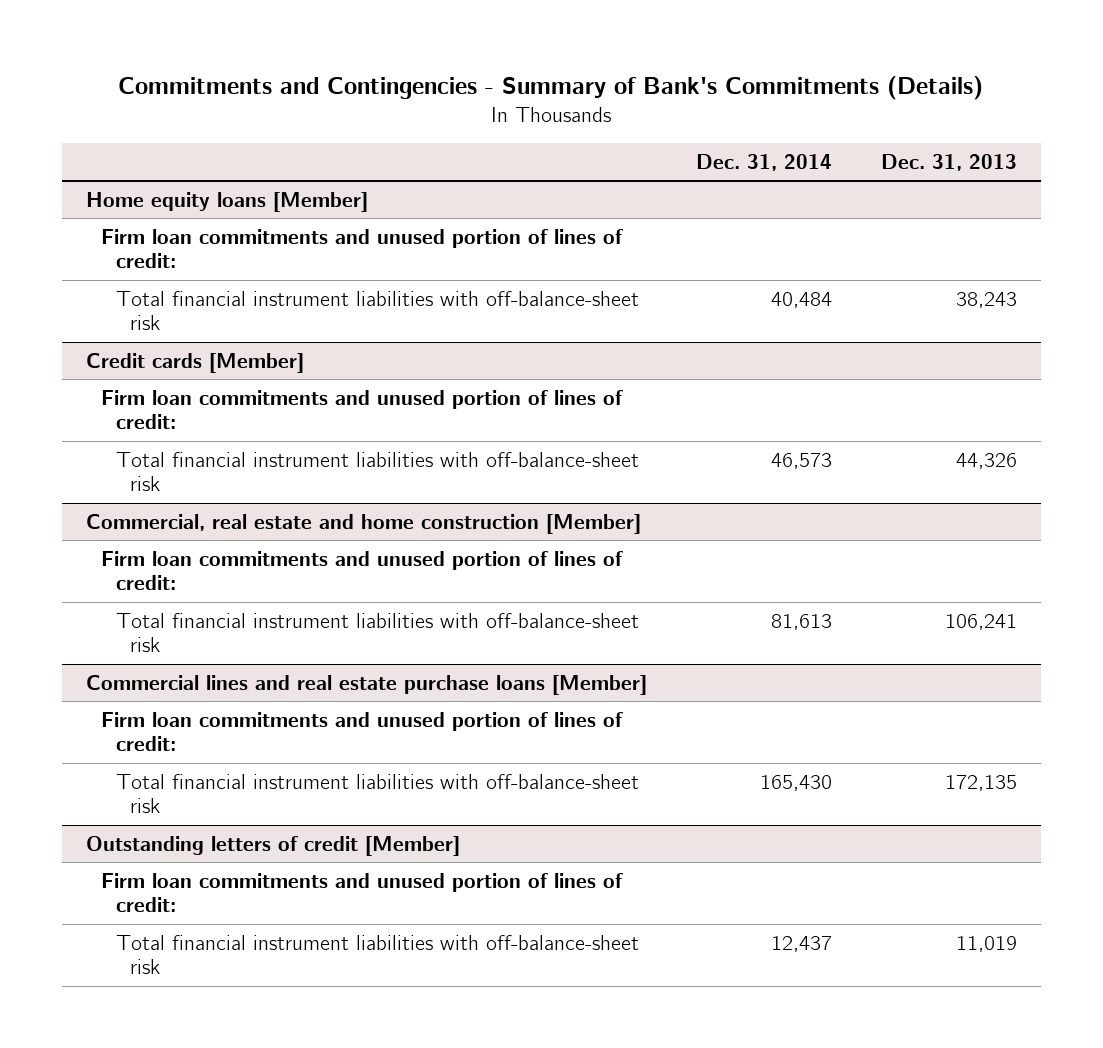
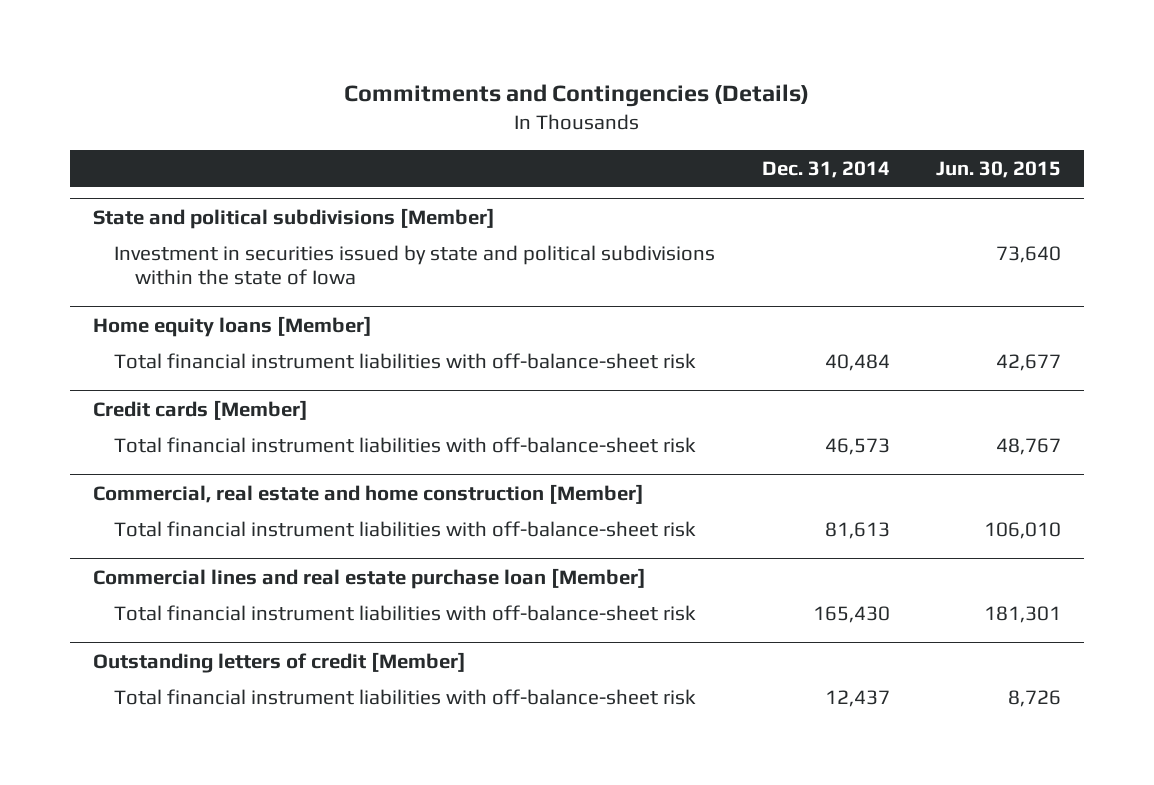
[118,76,984,101] Commitments and Contingencies - Summary of Bank's Commitments (Details) -> [344,84,810,108] Commitments and Contingencies (Details)
[880,153,1017,171] Dec. 31, 2013 -> none
none -> [936,160,1062,178] Jun. 30, 2015
none -> [92,207,495,229] State and political subdivisions [Member]
none -> [114,244,716,285] Investment in securities issued by state and political subdivisions within the state of Iowa
[101,228,624,269] Firm loan commitments and unused portion of lines of credit: -> none
[101,389,624,430] Firm loan commitments and unused portion of lines of credit: -> none
[101,550,624,591] Firm loan commitments and unused portion of lines of credit: -> none
[101,711,624,752] Firm loan commitments and unused portion of lines of credit: -> none
[86,674,648,695] Commercial lines and real estate purchase loans [Member] -> [92,567,646,589] Commercial lines and real estate purchase loan [Member]
[101,872,624,913] Firm loan commitments and unused portion of lines of credit: -> none

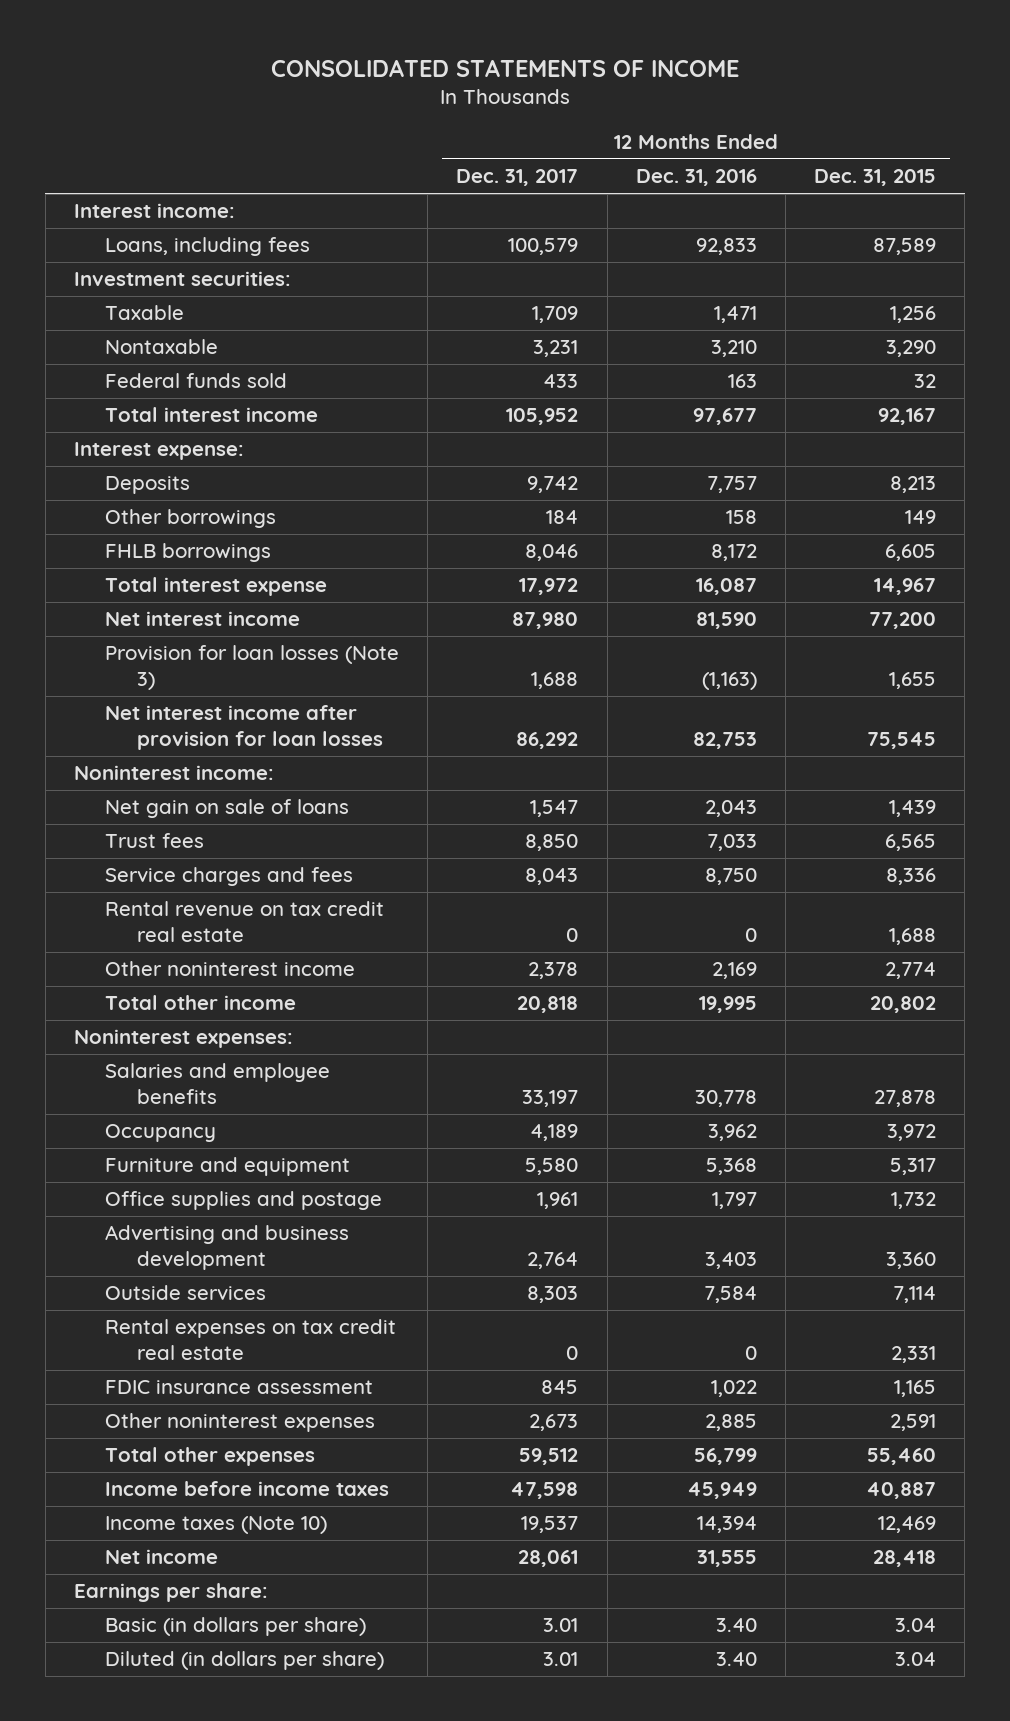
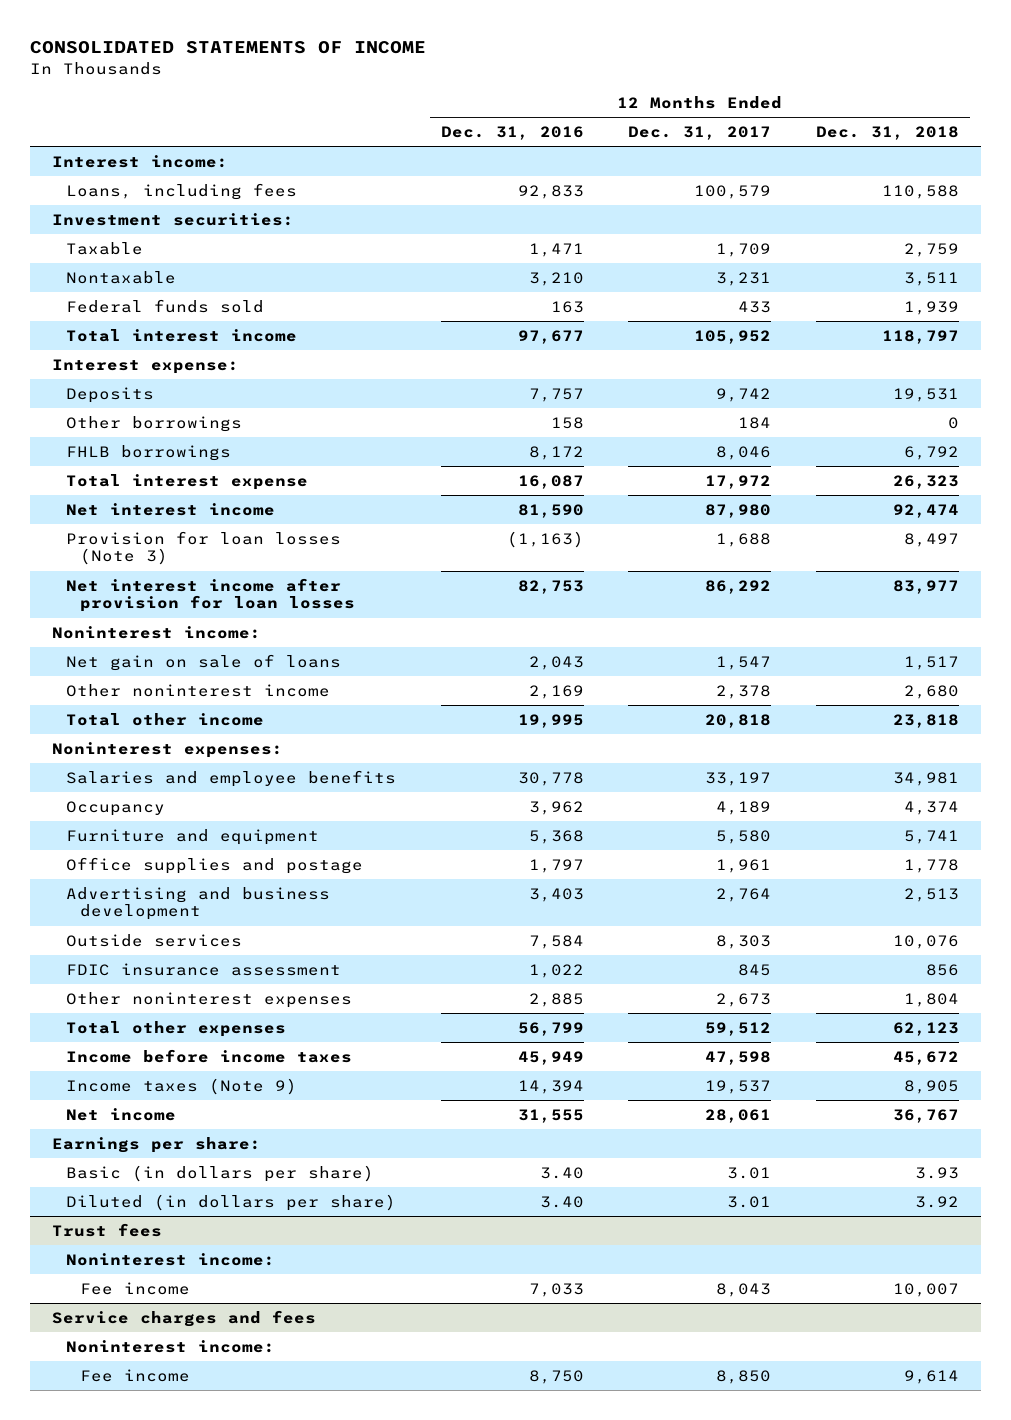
[813,169,936,187] Dec. 31, 2015 -> none
none -> [815,126,959,141] Dec. 31, 2018
[105,833,205,849] Trust fees -> none
[105,867,354,887] Service charges and fees -> none
[105,901,385,942] Rental revenue on tax credit real estate -> none
[105,1319,397,1360] Rental expenses on tax credit real estate -> none
[105,1516,328,1535] Income taxes (Note 10) -> [66,1077,298,1095] Income taxes (Note 9)
none -> [52,1222,163,1237] Trust fees
none -> [66,1252,276,1266] Noninterest income:
none -> [80,1281,191,1295] Fee income
none -> [52,1309,317,1327] Service charges and fees
none -> [66,1339,276,1353] Noninterest income:
none -> [80,1368,191,1382] Fee income

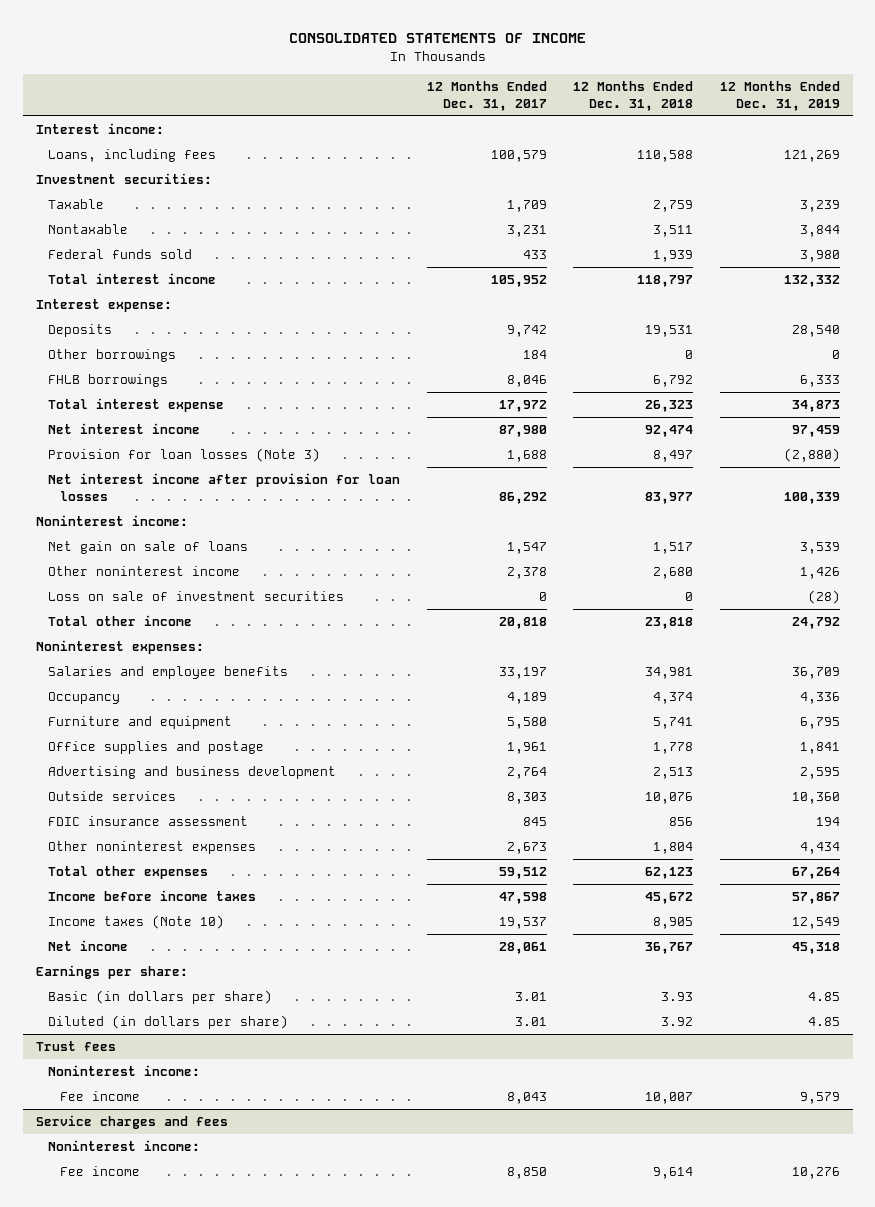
[440,126,584,141] Dec. 31, 2016 -> none
none -> [719,81,840,111] 12 Months Ended Dec. 31, 2019
none -> [47,591,344,602] Loss on sale of investment securities
[66,1077,298,1095] Income taxes (Note 9) -> [47,915,224,930] Income taxes (Note 10)

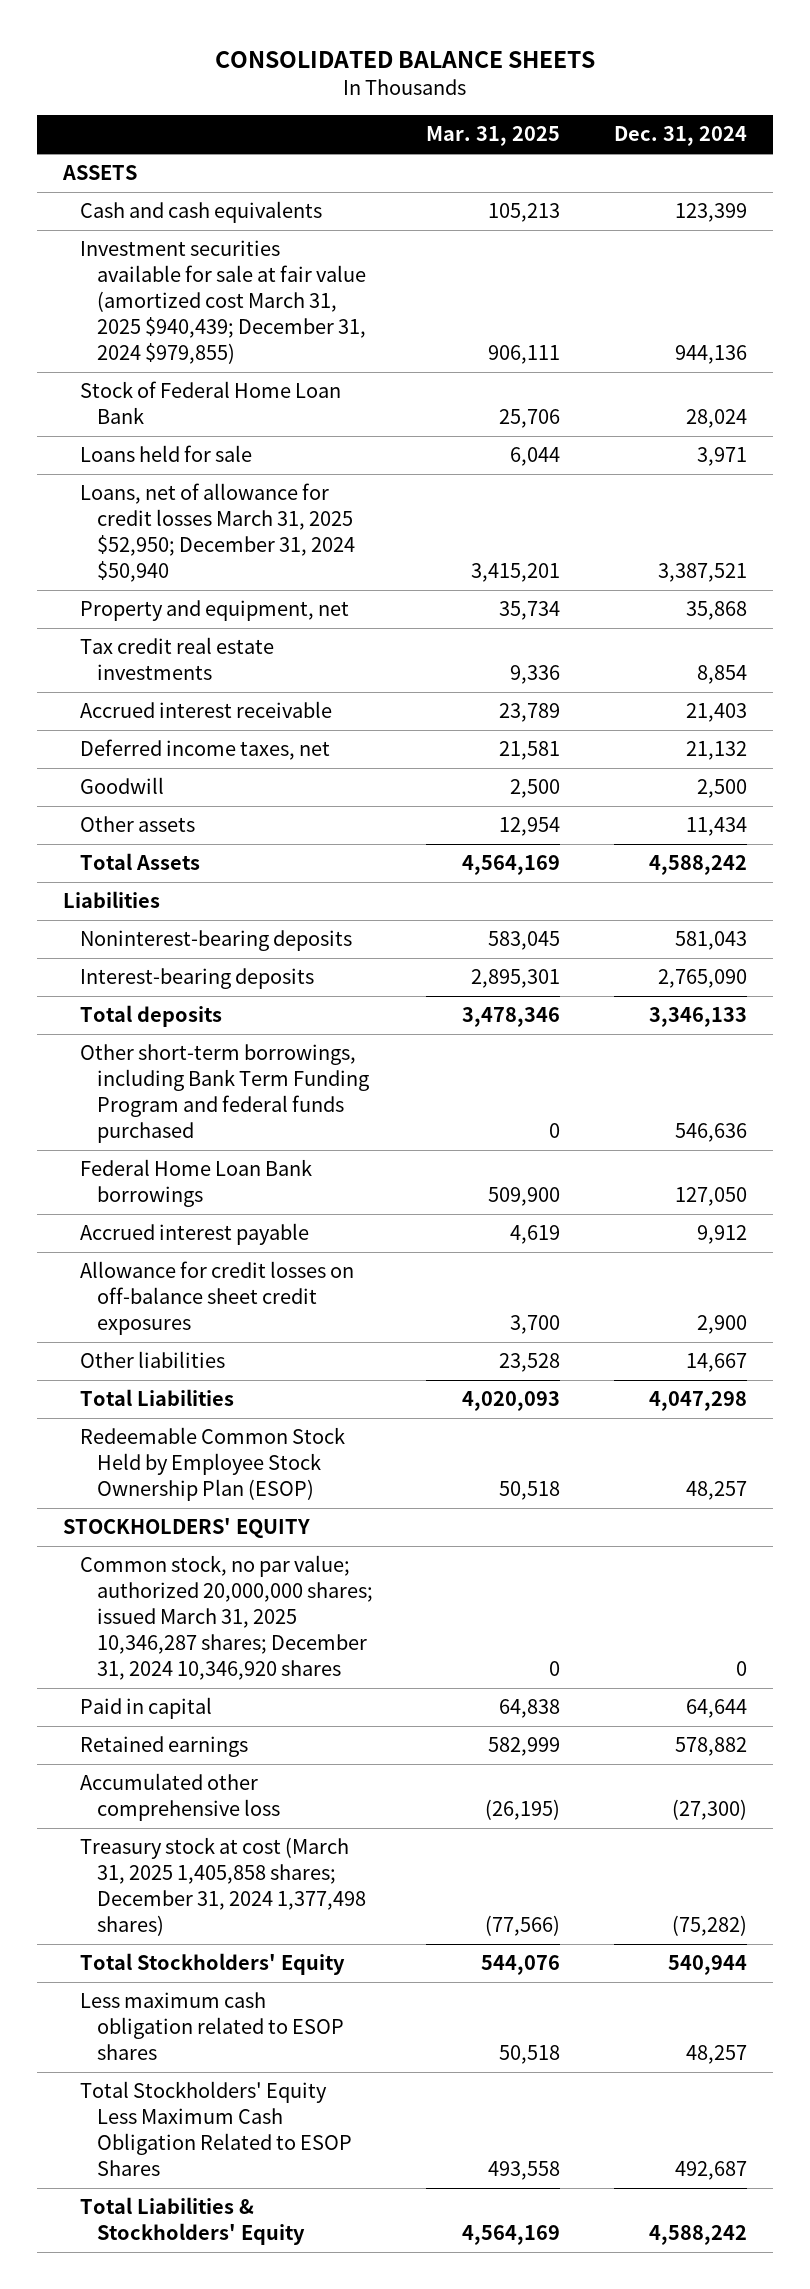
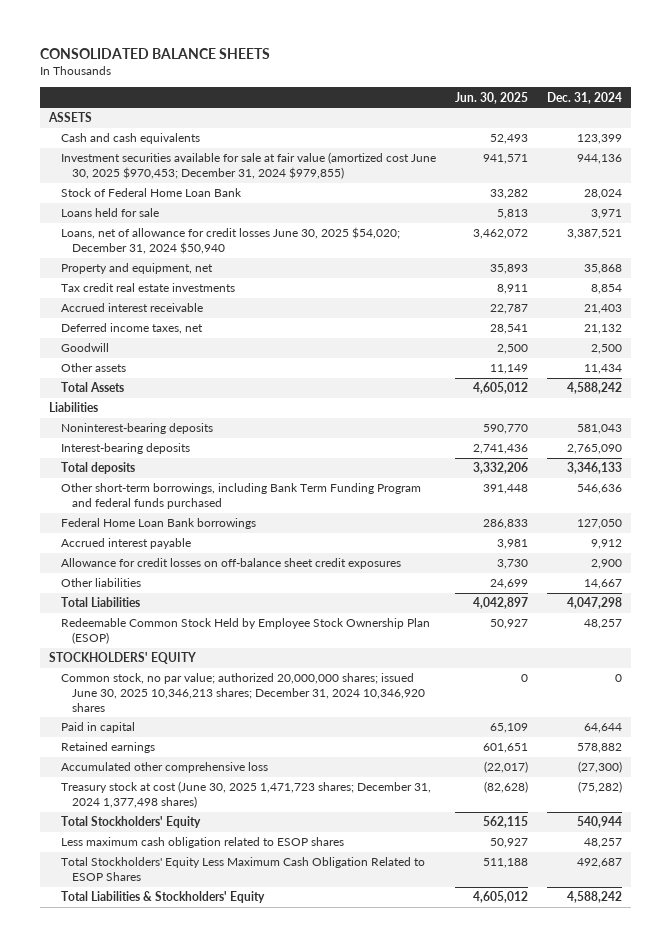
[426,126,561,147] Mar. 31, 2025 -> none
none -> [454,91,528,104] Jun. 30, 2025
[80,240,367,365] Investment securities available for sale at fair value (amortized cost March 31, 2025 $940,439; December 31, 2024 $979,855) -> [60,152,436,180] Investment securities available for sale at fair value (amortized cost June 30, 2025 $970,453; December 31, 2024 $979,855)
[80,483,356,583] Loans, net of allowance for credit losses March 31, 2025 $52,950; December 31, 2024 $50,940 -> [60,227,400,255] Loans, net of allowance for credit losses June 30, 2025 $54,020; December 31, 2024 $50,940
[80,1555,374,1681] Common stock, no par value; authorized 20,000,000 shares; issued March 31, 2025 10,346,287 shares; December 31, 2024 10,346,920 shares -> [60,673,425,712] Common stock, no par value; authorized 20,000,000 shares; issued June 30, 2025 10,346,213 shares; December 31, 2024 10,346,920 shares
[80,1837,367,1937] Treasury stock at cost (March 31, 2025 1,405,858 shares; December 31, 2024 1,377,498 shares) -> [60,781,431,809] Treasury stock at cost (June 30, 2025 1,471,723 shares; December 31, 2024 1,377,498 shares)

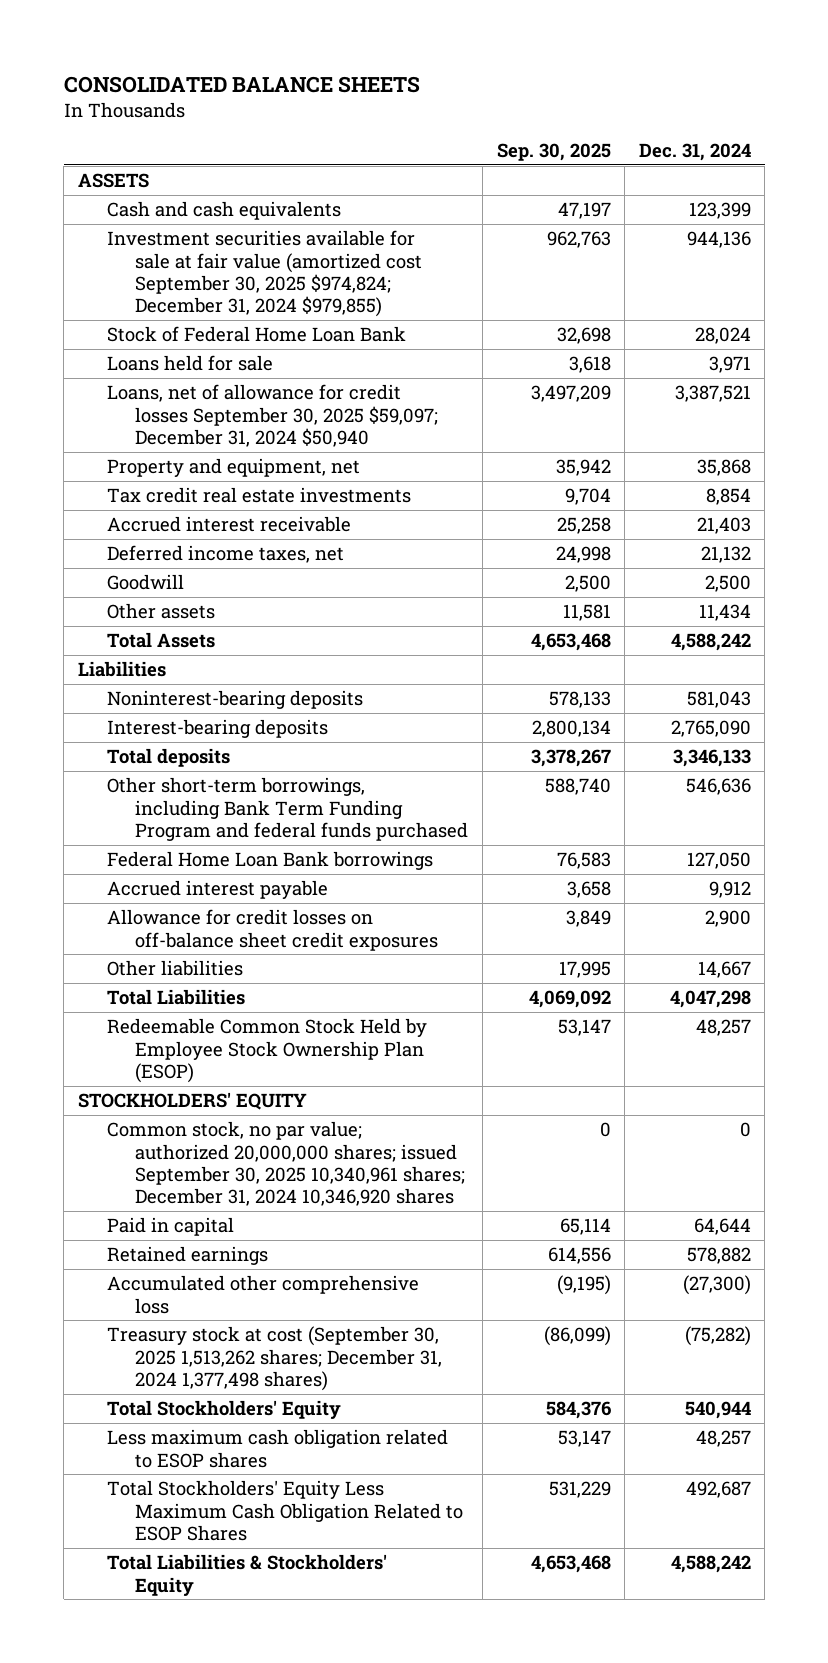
[454,91,528,104] Jun. 30, 2025 -> none
none -> [496,142,611,161] Sep. 30, 2025
[60,152,436,180] Investment securities available for sale at fair value (amortized cost June 30, 2025 $970,453; December 31, 2024 $979,855) -> [106,230,423,318] Investment securities available for sale at fair value (amortized cost September 30, 2025 $974,824; December 31, 2024 $979,855)
[60,227,400,255] Loans, net of allowance for credit losses June 30, 2025 $54,020; December 31, 2024 $50,940 -> [106,384,439,447] Loans, net of allowance for credit losses September 30, 2025 $59,097; December 31, 2024 $50,940
[60,673,425,712] Common stock, no par value; authorized 20,000,000 shares; issued June 30, 2025 10,346,213 shares; December 31, 2024 10,346,920 shares -> [106,1121,466,1207] Common stock, no par value; authorized 20,000,000 shares; issued September 30, 2025 10,340,961 shares; December 31, 2024 10,346,920 shares
[60,781,431,809] Treasury stock at cost (June 30, 2025 1,471,723 shares; December 31, 2024 1,377,498 shares) -> [106,1326,443,1391] Treasury stock at cost (September 30, 2025 1,513,262 shares; December 31, 2024 1,377,498 shares)

